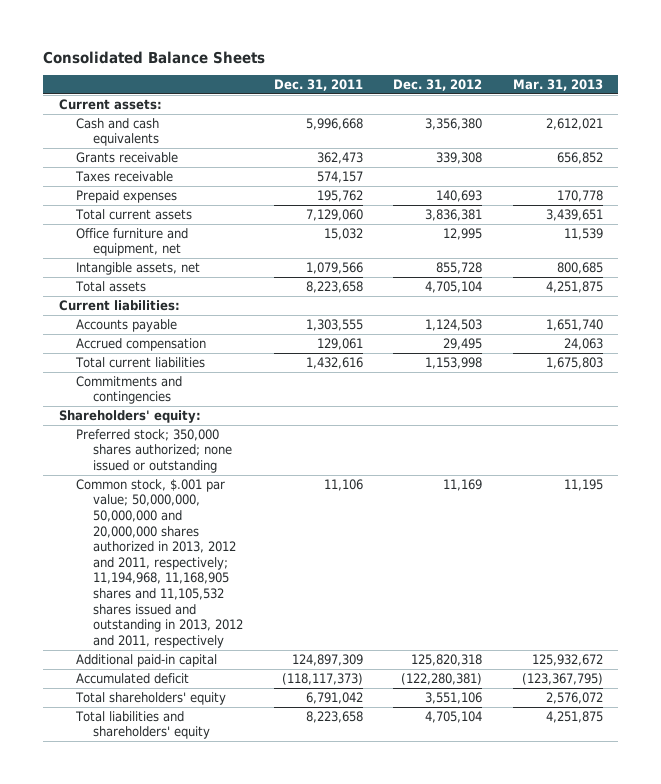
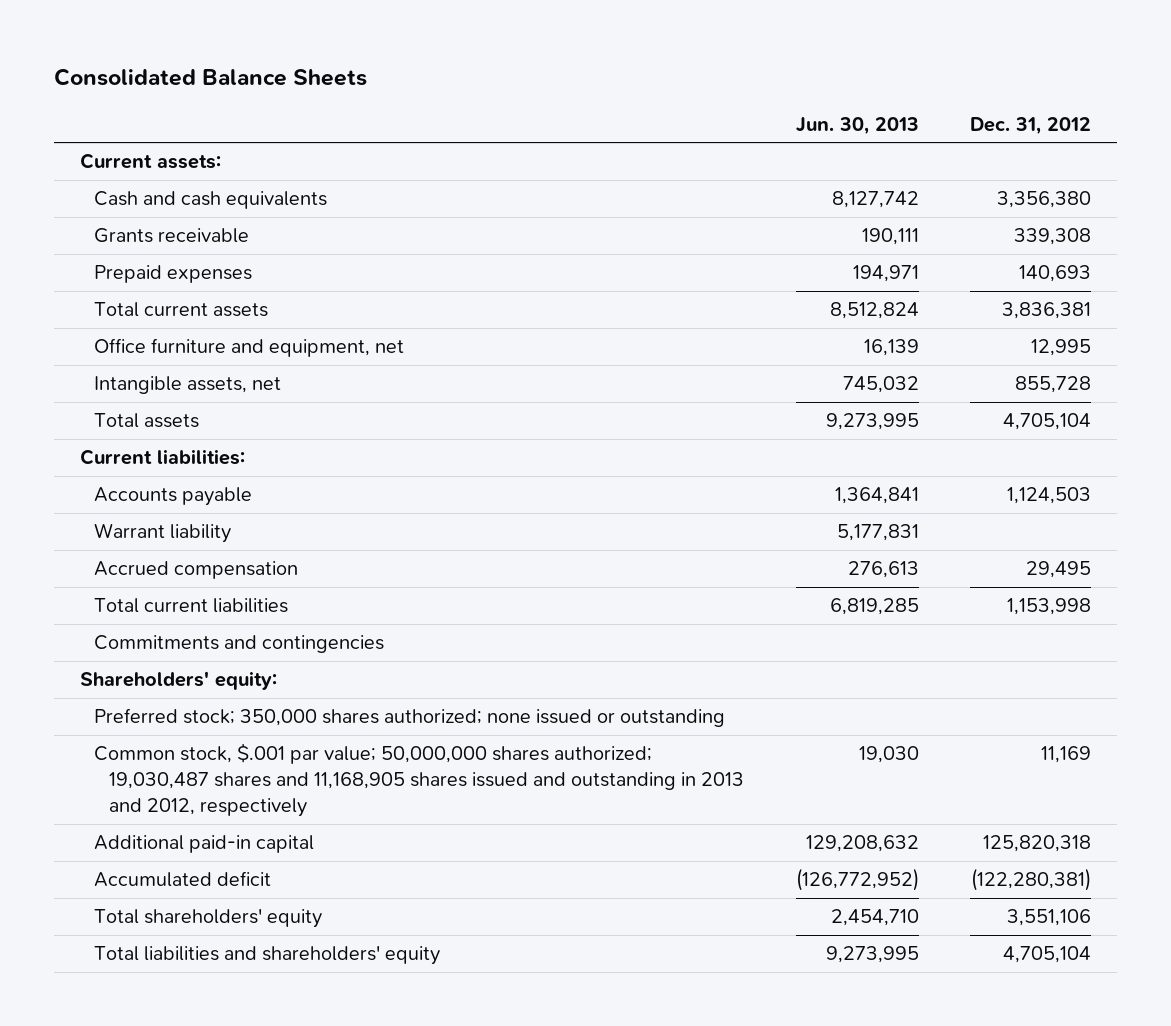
[273,78,363,91] Dec. 31, 2011 -> none
[512,78,603,91] Mar. 31, 2013 -> none
none -> [795,116,919,135] Jun. 30, 2013
[74,170,173,182] Taxes receivable -> none
none -> [94,523,232,544] Warrant liability
[75,478,244,648] Common stock, $.001 par value; 50,000,000, 50,000,000 and 20,000,000 shares authorized in 2013, 2012 and 2011, respectively; 11,194,968, 11,168,905 shares and 11,105,532 shares issued and outstanding in 2013, 2012 and 2011, respectively -> [94,743,745,818] Common stock, $.001 par value; 50,000,000 shares authorized; 19,030,487 shares and 11,168,905 shares issued and outstanding in 2013 and 2012, respectively

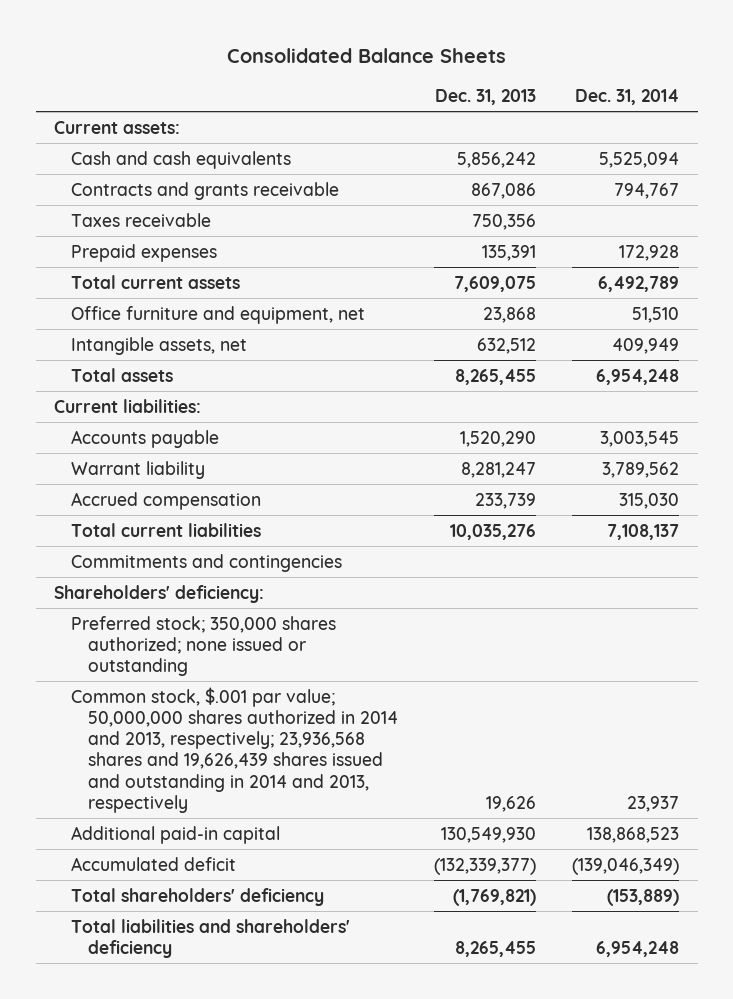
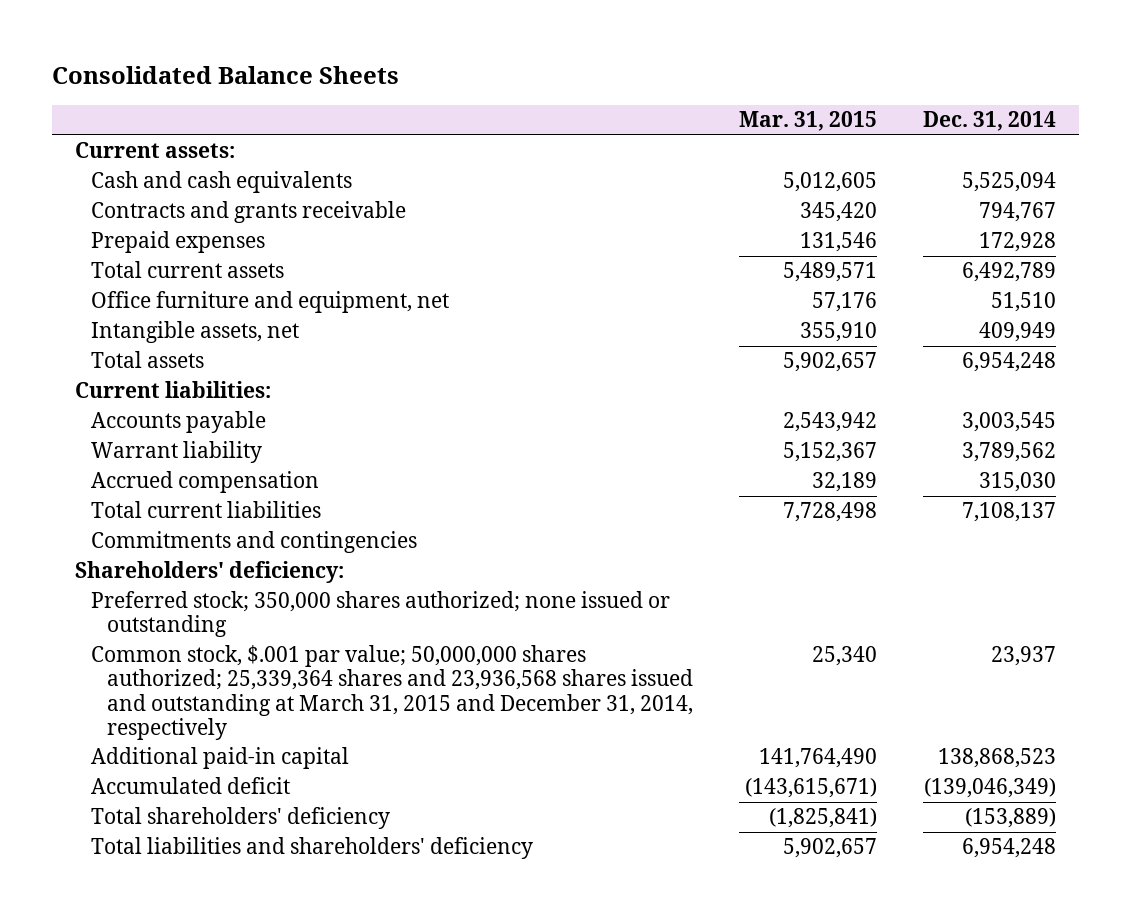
[435,89,537,106] Dec. 31, 2013 -> none
none -> [739,111,878,132] Mar. 31, 2015
[70,212,211,227] Taxes receivable -> none
[70,686,398,813] Common stock, $.001 par value; 50,000,000 shares authorized in 2014 and 2013, respectively; 23,936,568 shares and 19,626,439 shares issued and outstanding in 2014 and 2013, respectively -> [91,645,694,740] Common stock, $.001 par value; 50,000,000 shares authorized; 25,339,364 shares and 23,936,568 shares issued and outstanding at March 31, 2015 and December 31, 2014, respectively

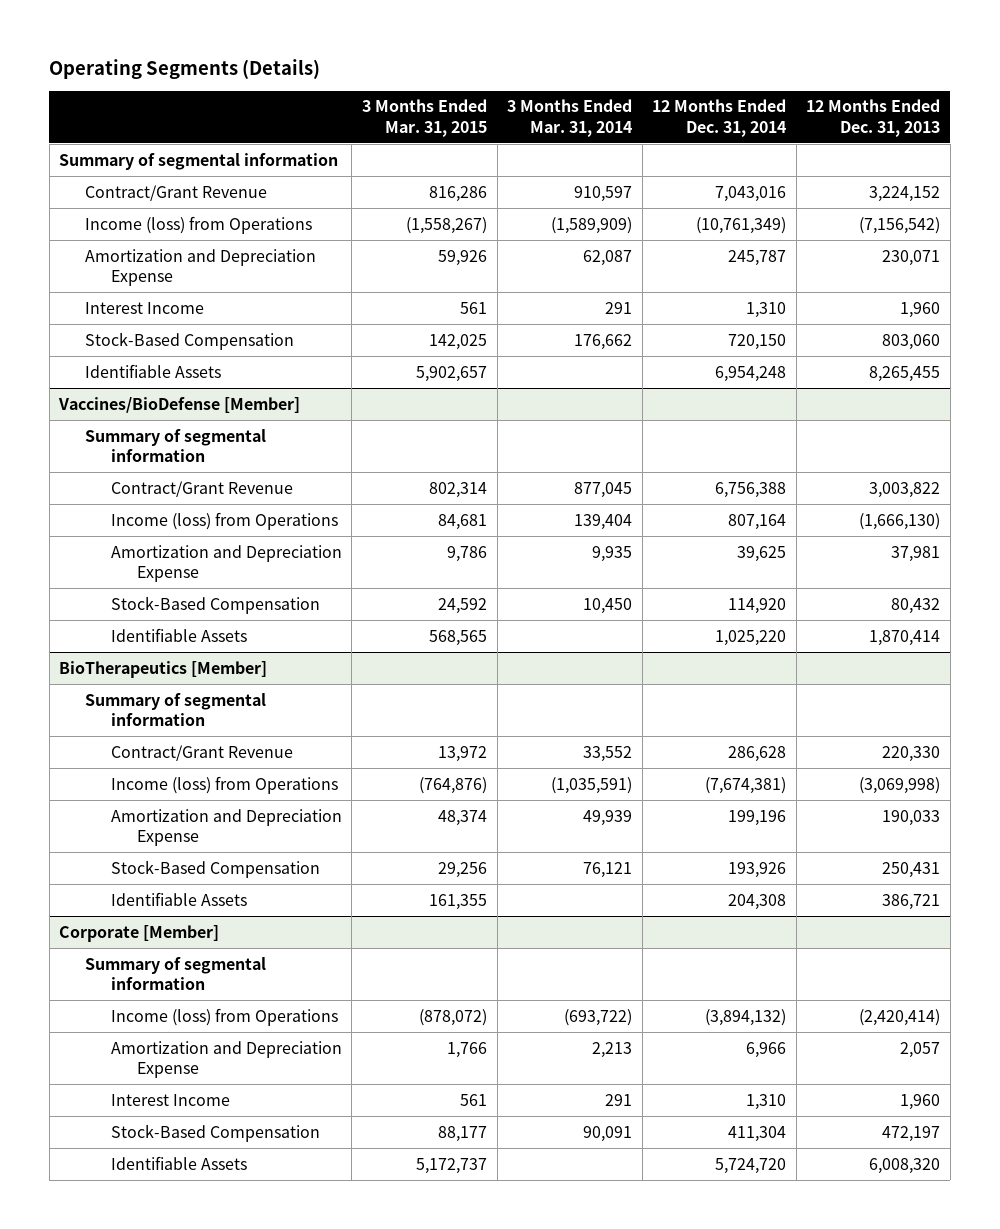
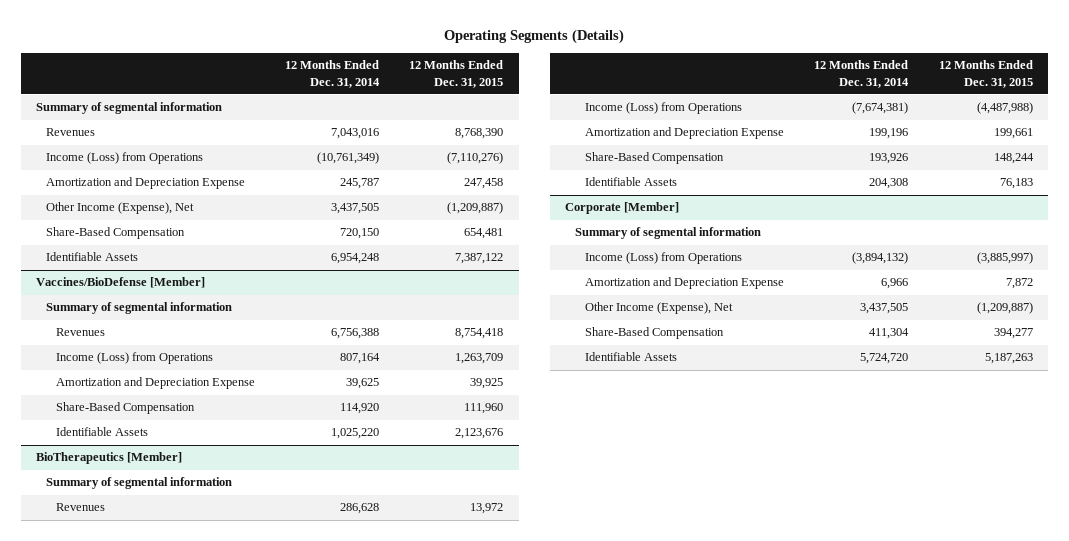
[361,99,487,138] 3 Months Ended Mar. 31, 2015 -> none
[507,99,633,138] 3 Months Ended Mar. 31, 2014 -> none
[806,99,941,138] 12 Months Ended Dec. 31, 2013 -> none
none -> [409,60,504,88] 12 Months Ended Dec. 31, 2015
[85,184,268,201] Contract/Grant Revenue -> [45,128,95,137] Revenues
[85,215,313,234] Income (loss) from Operations -> [45,152,203,165] Income (Loss) from Operations
[85,301,205,314] Interest Income -> none
none -> [45,202,194,215] Other Income (Expense), Net
[85,331,295,350] Stock-Based Compensation -> [45,227,185,240] Share-Based Compensation
[110,480,293,497] Contract/Grant Revenue -> [55,328,105,337] Revenues
[110,511,338,530] Income (loss) from Operations -> [55,352,213,365] Income (Loss) from Operations
[110,595,320,614] Stock-Based Compensation -> [55,402,195,415] Share-Based Compensation
[110,744,293,761] Contract/Grant Revenue -> [55,503,105,512] Revenues
[110,775,338,794] Income (loss) from Operations -> [585,102,743,115] Income (Loss) from Operations
[110,859,320,878] Stock-Based Compensation -> [585,152,725,165] Share-Based Compensation
[110,1007,338,1026] Income (loss) from Operations -> [585,252,743,265] Income (Loss) from Operations
[110,1093,230,1106] Interest Income -> none
none -> [585,302,734,315] Other Income (Expense), Net
[110,1123,320,1142] Stock-Based Compensation -> [585,327,725,340] Share-Based Compensation

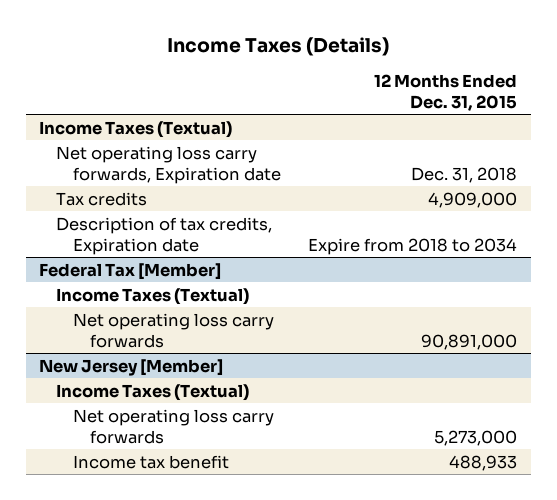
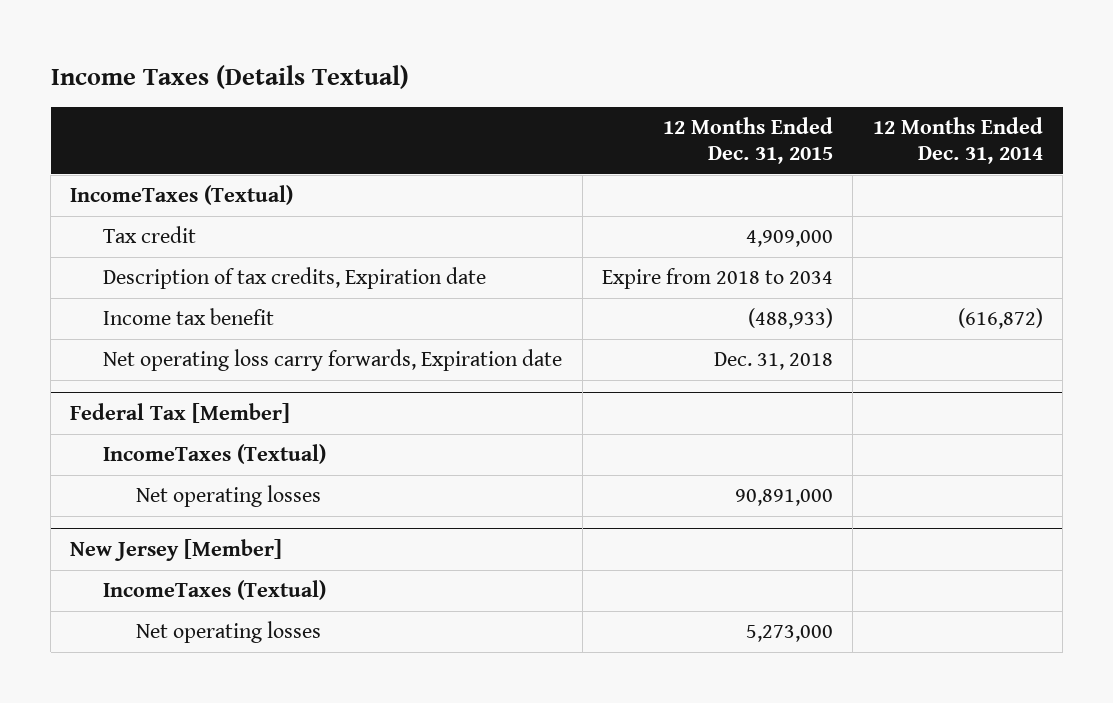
[167,36,390,56] Income Taxes (Details) -> [50,64,409,89] Income Taxes (Details Textual)
none -> [872,117,1043,164] 12 Months Ended Dec. 31, 2014
[39,120,233,138] Income Taxes (Textual) -> [70,185,294,206] IncomeTaxes (Textual)
[56,191,148,206] Tax credits -> [103,226,197,244] Tax credit
none -> [103,308,275,326] Income tax benefit
[56,145,282,184] Net operating loss carry forwards, Expiration date -> [103,349,563,372] Net operating loss carry forwards, Expiration date
[56,287,250,305] Income Taxes (Textual) -> [103,444,327,465] IncomeTaxes (Textual)
[73,312,275,348] Net operating loss carry forwards -> [135,485,321,508] Net operating losses
[73,454,230,469] Income tax benefit -> none
[56,383,250,401] Income Taxes (Textual) -> [103,580,327,601] IncomeTaxes (Textual)
[73,408,275,444] Net operating loss carry forwards -> [135,621,321,644] Net operating losses

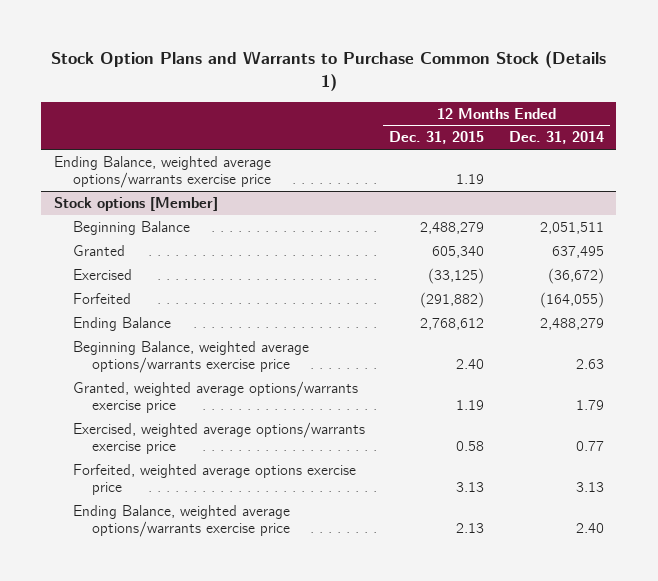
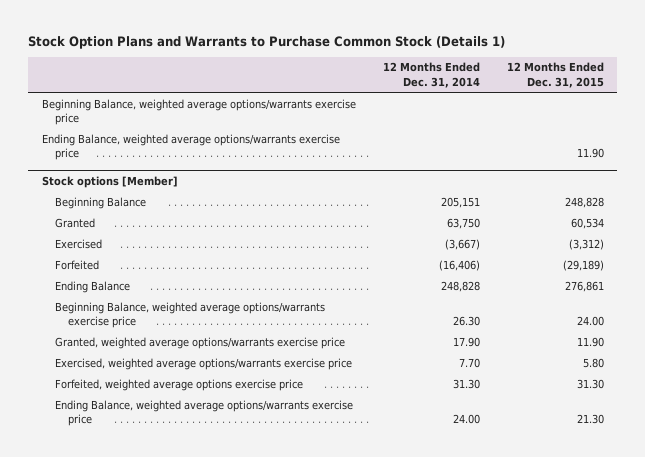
none -> [41,98,356,125] Beginning Balance, weighted average options/warrants exercise price
[456,174,485,185] 1.19 -> [576,147,604,158] 11.90
[420,221,485,234] 2,488,279 -> [564,196,604,208] 248,828
[540,221,605,234] 2,051,511 -> [440,196,480,208] 205,151
[432,245,485,258] 605,340 -> [570,217,604,229] 60,534
[552,245,605,258] 637,495 -> [446,217,480,229] 63,750
[428,267,485,284] (33,125) -> [568,238,604,250] (3,312)
[548,267,605,284] (36,672) -> [444,238,480,250] (3,667)
[420,291,485,308] (291,882) -> [562,259,604,271] (29,189)
[540,291,605,308] (164,055) -> [438,259,480,271] (16,406)
[420,317,485,330] 2,768,612 -> [564,280,604,292] 276,861
[540,317,605,330] 2,488,279 -> [440,280,480,292] 248,828
[456,359,485,370] 2.40 -> [576,315,604,326] 24.00
[576,359,605,370] 2.63 -> [452,315,480,326] 26.30
[456,400,485,411] 1.19 -> [576,336,604,347] 11.90
[576,400,605,411] 1.79 -> [452,336,480,347] 17.90
[456,441,485,452] 0.58 -> [582,357,604,368] 5.80
[576,441,605,452] 0.77 -> [458,357,480,368] 7.70
[456,482,485,493] 3.13 -> [576,378,604,389] 31.30
[576,482,605,493] 3.13 -> [452,378,480,389] 31.30
[456,523,485,534] 2.13 -> [576,413,604,424] 21.30
[576,523,605,534] 2.40 -> [452,413,480,424] 24.00

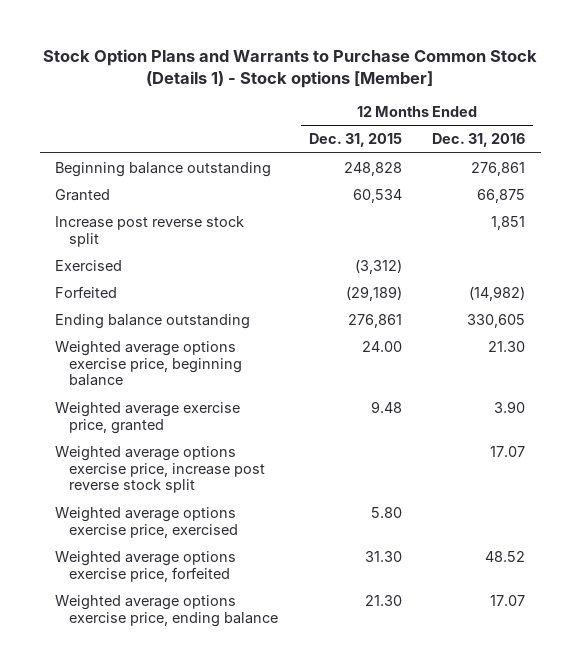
[28,35,506,49] Stock Option Plans and Warrants to Purchase Common Stock (Details 1) -> [43,48,538,88] Stock Option Plans and Warrants to Purchase Common Stock (Details 1) - Stock options [Member]
[382,62,480,88] 12 Months Ended Dec. 31, 2014 -> none
none -> [432,133,526,148] Dec. 31, 2016
[41,98,356,125] Beginning Balance, weighted average options/warrants exercise price -> none
[41,133,340,160] Ending Balance, weighted average options/warrants exercise price -> none
[41,175,178,188] Stock options [Member] -> none
[54,196,146,209] Beginning Balance -> [54,161,271,177] Beginning balance outstanding
none -> [54,215,244,247] Increase post reverse stock split
[54,280,130,293] Ending Balance -> [54,313,250,329] Ending balance outstanding
[54,301,325,328] Beginning Balance, weighted average options/warrants exercise price -> [54,340,243,387] Weighted average options exercise price, beginning balance
[54,336,345,349] Granted, weighted average options/warrants exercise price -> [54,401,240,434] Weighted average exercise price, granted
[576,336,604,347] 11.90 -> [370,400,402,413] 9.48
none -> [54,445,266,494] Weighted average options exercise price, increase post reverse stock split
[54,357,352,370] Exercised, weighted average options/warrants exercise price -> [54,506,239,538] Weighted average options exercise price, exercised
[54,378,303,391] Forfeited, weighted average options exercise price -> [54,550,236,582] Weighted average options exercise price, forfeited
[54,399,353,426] Ending Balance, weighted average options/warrants exercise price -> [54,594,279,627] Weighted average options exercise price, ending balance

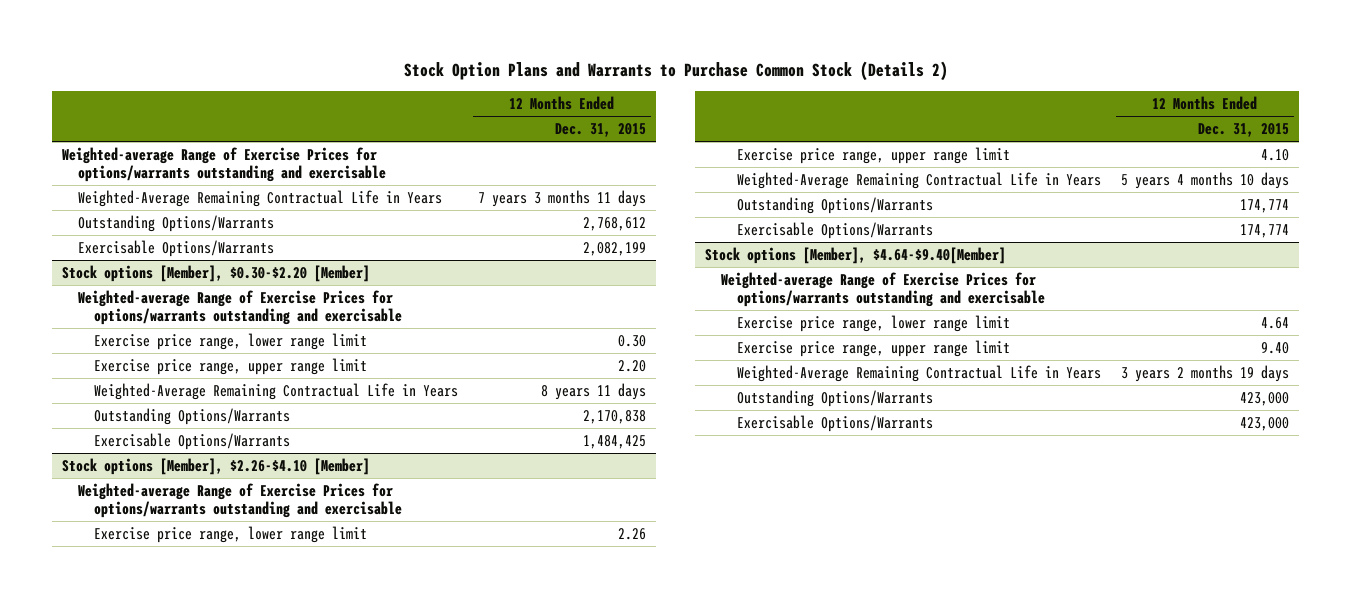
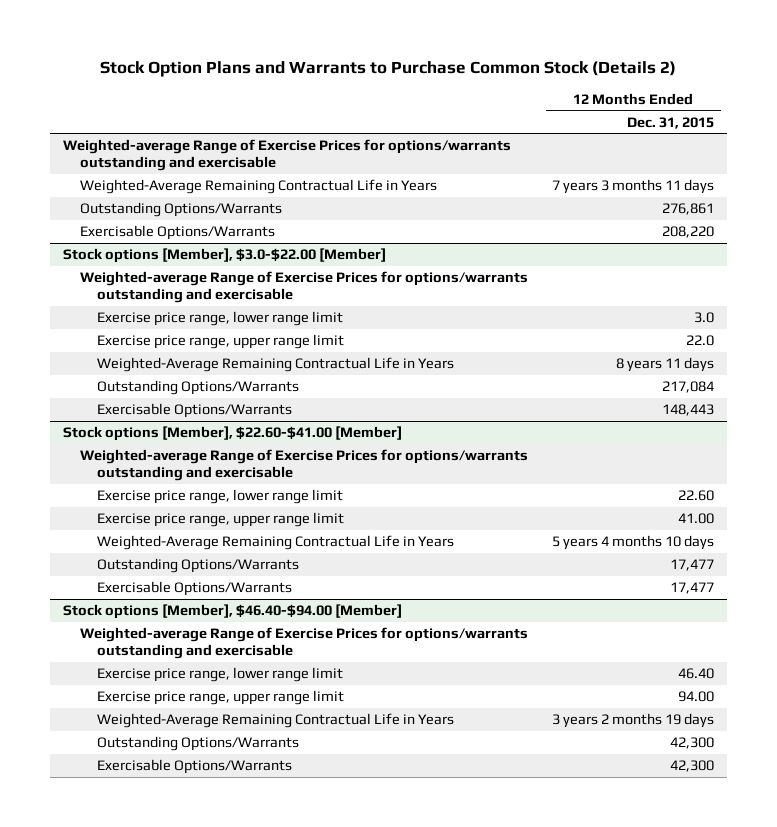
[61,264,370,282] Stock options [Member], $0.30-$2.20 [Member] -> none
[583,216,647,231] 2,768,612 -> [662,203,715,216] 276,861
[583,241,647,256] 2,082,199 -> [662,226,715,239] 208,220
none -> [62,248,386,264] Stock options [Member], $3.0-$22.00 [Member]
[618,334,647,347] 0.30 -> [694,312,715,324] 3.0
[618,359,647,372] 2.20 -> [686,335,715,347] 22.0
[61,457,370,475] Stock options [Member], $2.26-$4.10 [Member] -> none
[583,409,647,424] 2,170,838 -> [662,381,715,394] 217,084
[583,434,647,449] 1,484,425 -> [662,404,715,417] 148,443
none -> [62,426,402,442] Stock options [Member], $22.60-$41.00 [Member]
[618,527,647,540] 2.26 -> [678,490,715,502] 22.60
[1261,148,1290,161] 4.10 -> [678,513,715,525] 41.00
[704,246,1006,264] Stock options [Member], $4.64-$9.40[Member] -> none
[1240,198,1290,213] 174,774 -> [670,559,715,572] 17,477
[1240,223,1290,238] 174,774 -> [670,582,715,595] 17,477
none -> [62,604,402,620] Stock options [Member], $46.40-$94.00 [Member]
[1261,316,1290,329] 4.64 -> [678,668,715,680] 46.40
[1261,341,1290,354] 9.40 -> [678,691,715,703] 94.00
[1240,391,1290,406] 423,000 -> [670,737,715,750] 42,300
[1240,416,1290,431] 423,000 -> [670,760,715,773] 42,300

